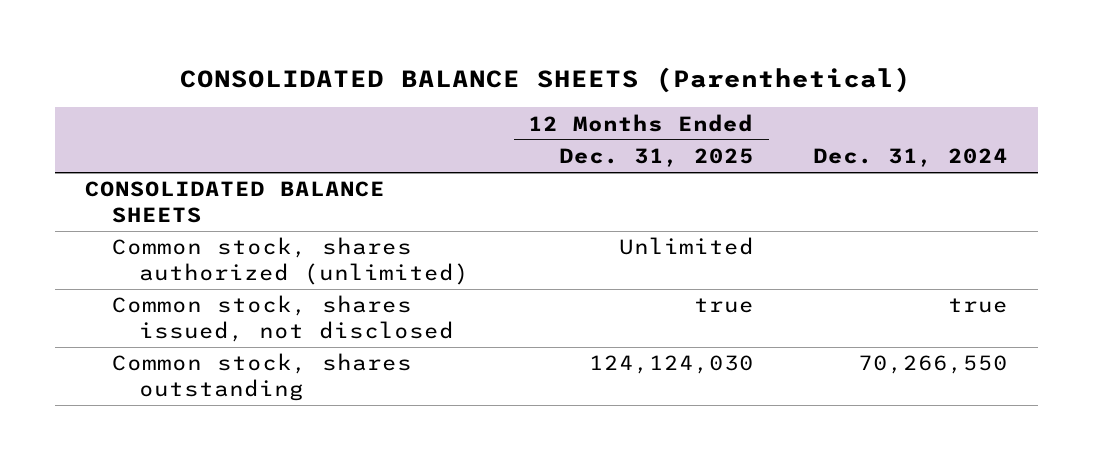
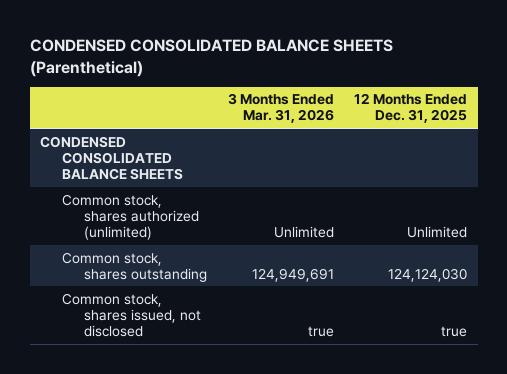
[180,66,912,93] CONSOLIDATED BALANCE SHEETS (Parenthetical) -> [29,39,393,77] CONDENSED CONSOLIDATED BALANCE SHEETS (Parenthetical)
[813,148,1009,168] Dec. 31, 2024 -> none
none -> [227,93,334,124] 3 Months Ended Mar. 31, 2026
[84,181,385,223] CONSOLIDATED BALANCE SHEETS -> [40,135,183,180] CONDENSED CONSOLIDATED BALANCE SHEETS
[111,295,455,342] Common stock, shares issued, not disclosed -> [61,292,201,337] Common stock, shares issued, not disclosed

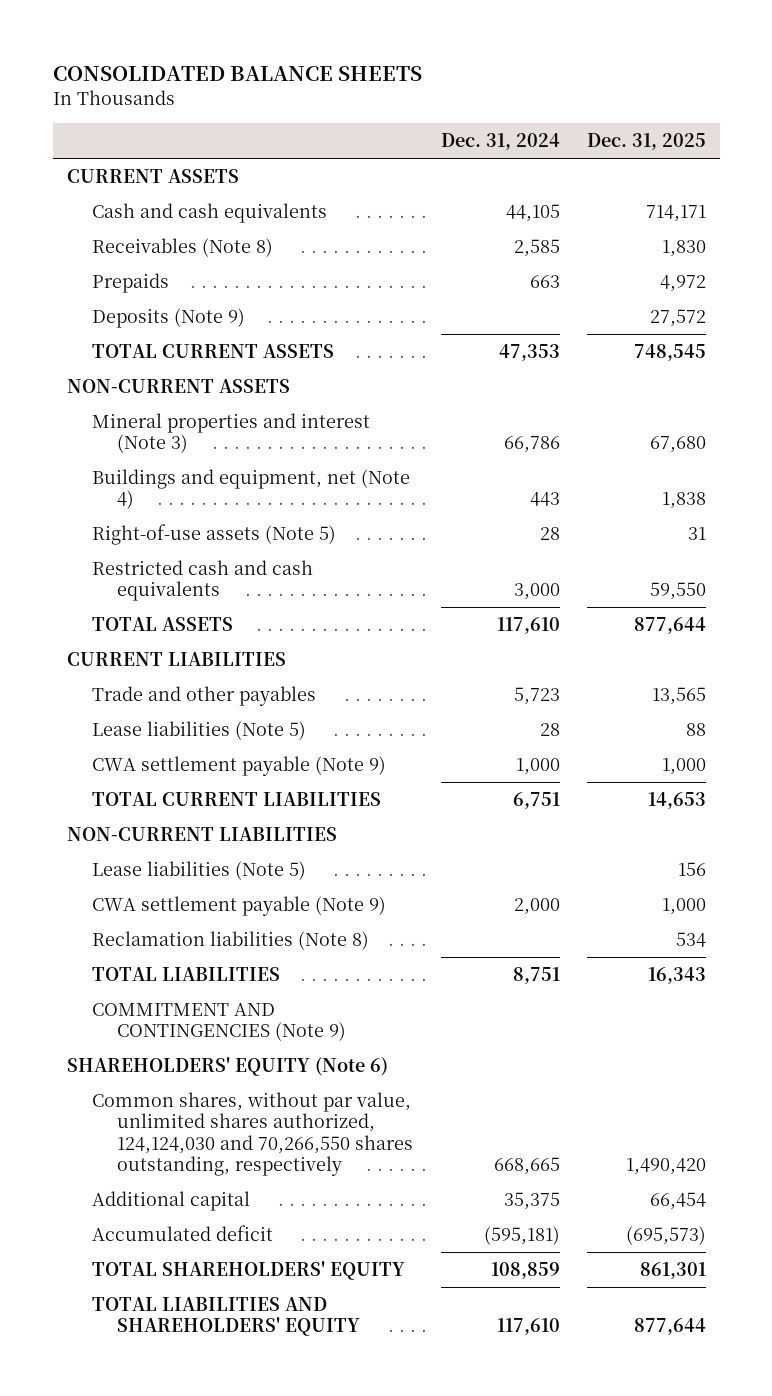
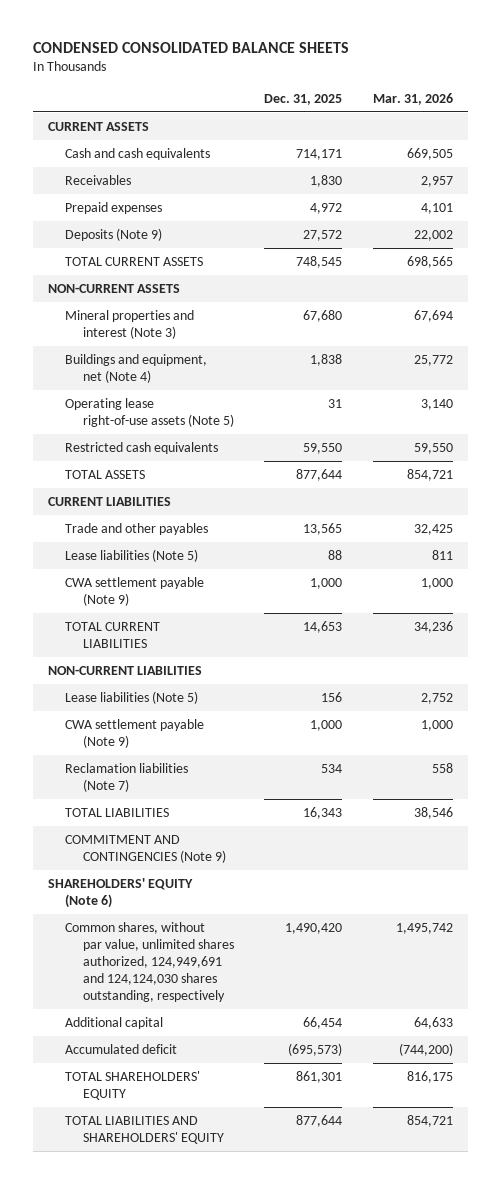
[52,65,422,81] CONSOLIDATED BALANCE SHEETS -> [32,42,349,54] CONDENSED CONSOLIDATED BALANCE SHEETS
[440,133,560,151] Dec. 31, 2024 -> none
none -> [373,92,454,105] Mar. 31, 2026
[91,238,273,258] Receivables (Note 8) -> [65,175,132,186] Receivables
[91,273,169,294] Prepaids -> [65,202,163,215] Prepaid expenses
[91,524,336,546] Right-of-use assets (Note 5) -> [65,398,234,427] Operating lease right-of-use assets (Note 5)
[91,560,313,602] Restricted cash and cash equivalents -> [65,442,219,455] Restricted cash equivalents
[91,931,369,951] Reclamation liabilities (Note 8) -> [65,763,189,792] Reclamation liabilities (Note 7)
[91,1092,414,1177] Common shares, without par value, unlimited shares authorized, 124,124,030 and 70,266,550 shares outstanding, respectively -> [65,922,234,1002] Common shares, without par value, unlimited shares authorized, 124,949,691 and 124,124,030 shares outstanding, respectively

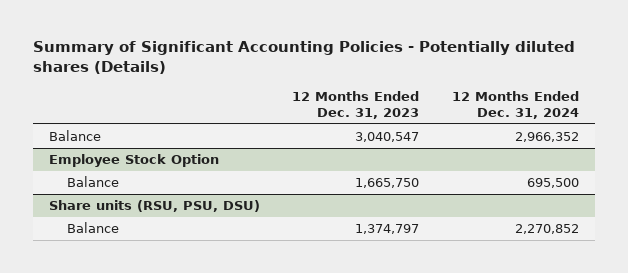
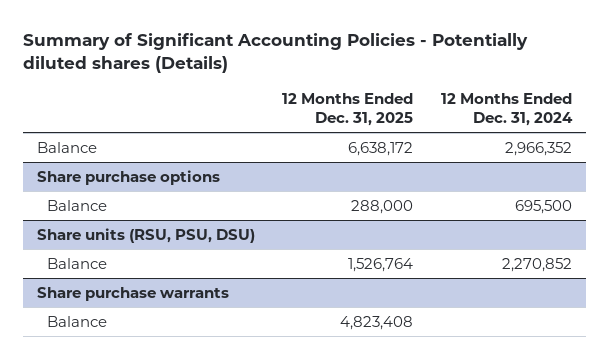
[292,90,420,119] 12 Months Ended Dec. 31, 2023 -> none
none -> [282,92,414,127] 12 Months Ended Dec. 31, 2025
[49,154,220,168] Employee Stock Option -> [36,169,220,185] Share purchase options
none -> [36,286,229,301] Share purchase warrants
none -> [47,315,108,327] Balance

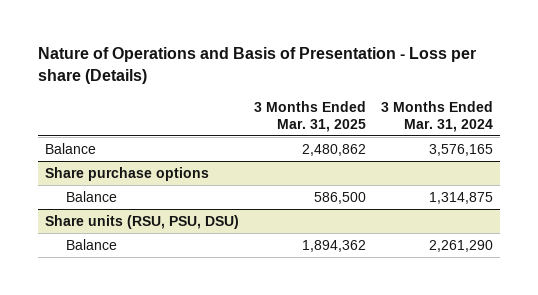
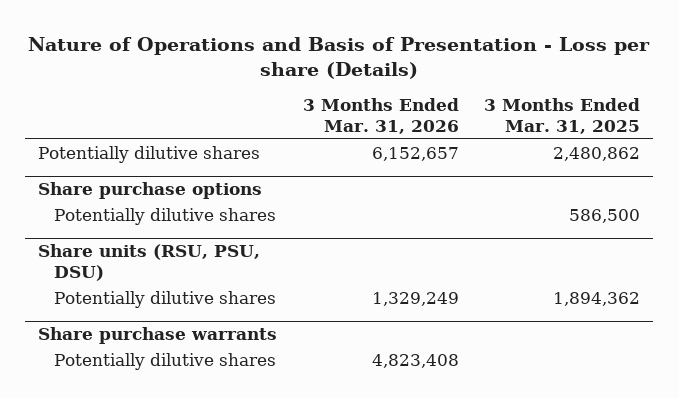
[380,100,493,132] 3 Months Ended Mar. 31, 2024 -> none
none -> [302,97,459,134] 3 Months Ended Mar. 31, 2026
[45,142,97,154] Balance -> [38,145,261,163] Potentially dilutive shares
[66,190,118,202] Balance -> [53,207,276,225] Potentially dilutive shares
[66,238,118,250] Balance -> [53,290,276,308] Potentially dilutive shares
none -> [38,327,278,345] Share purchase warrants
none -> [53,352,276,370] Potentially dilutive shares

